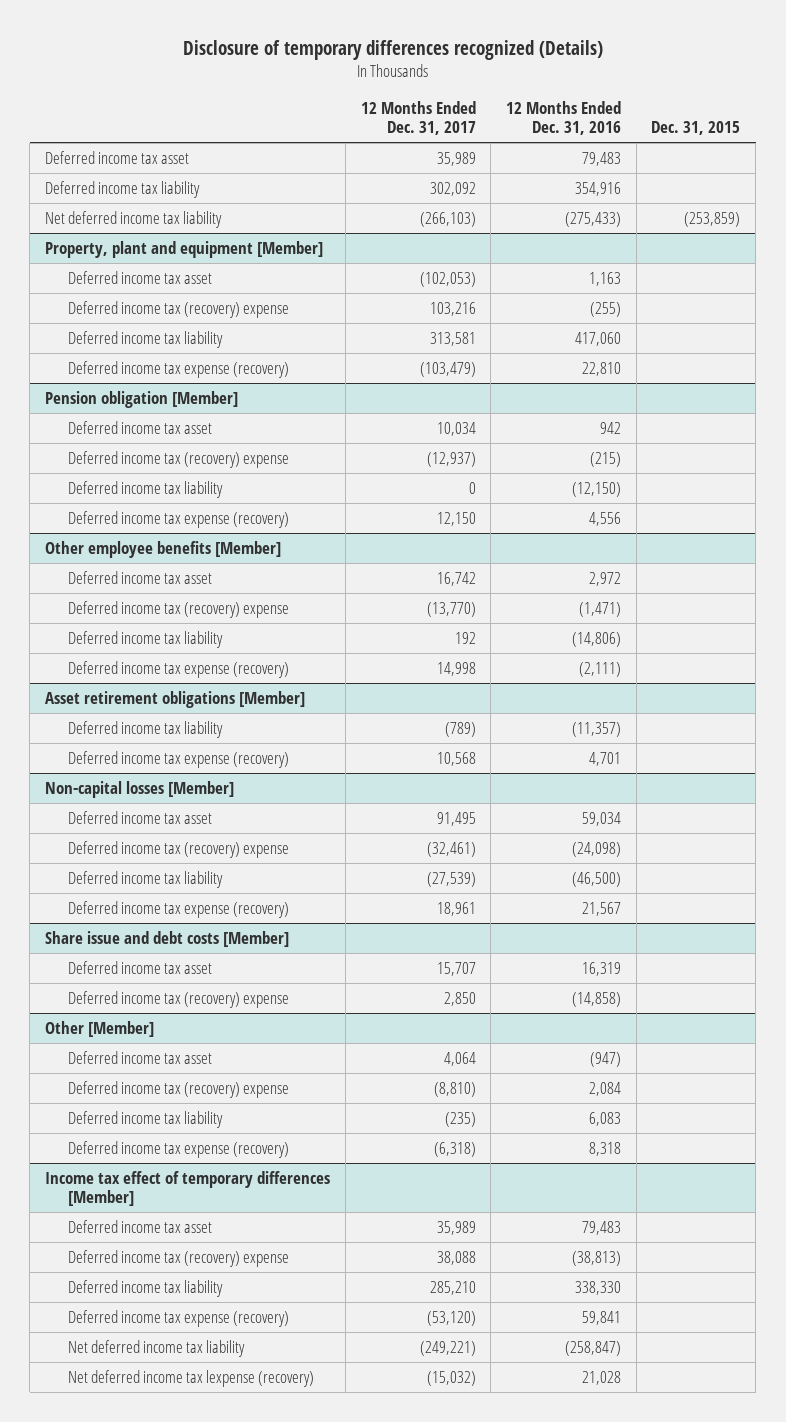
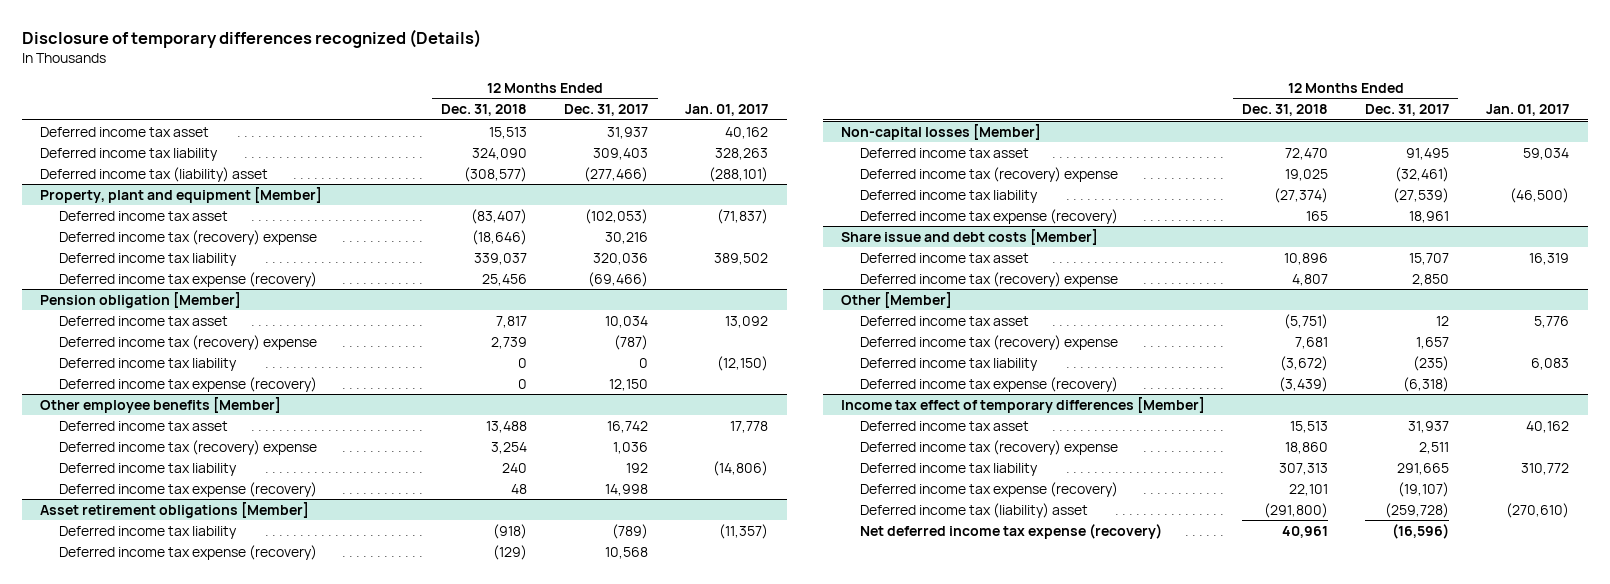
[505,101,621,136] 12 Months Ended Dec. 31, 2016 -> none
[651,121,741,136] Dec. 31, 2015 -> none
none -> [441,104,528,117] Dec. 31, 2018
none -> [685,104,769,117] Jan. 01, 2017
[436,151,476,166] 35,989 -> [607,126,649,139] 31,937
[429,181,476,196] 302,092 -> [593,147,649,160] 309,403
[45,210,223,228] Net deferred income tax liability -> [40,166,269,182] Deferred income tax (liability) asset
[419,211,476,227] (266,103) -> [584,166,649,182] (277,466)
[429,301,476,316] 103,216 -> [605,231,649,244] 30,216
[429,331,476,346] 313,581 -> [593,252,649,265] 320,036
[419,361,476,377] (103,479) -> [588,271,649,287] (69,466)
[426,451,476,467] (12,937) -> [614,334,649,350] (787)
[426,601,476,617] (13,770) -> [613,441,649,454] 1,036
[443,1051,476,1066] 4,064 -> [1436,315,1450,326] 12
[433,1081,476,1097] (8,810) -> [1416,336,1450,349] 1,657
[436,1220,476,1235] 35,989 -> [1408,420,1450,433] 31,937
[436,1250,476,1265] 38,088 -> [1419,441,1450,454] 2,511
[429,1280,476,1295] 285,210 -> [1397,462,1450,475] 291,665
[426,1310,476,1326] (53,120) -> [1398,481,1450,497] (19,107)
[68,1339,246,1357] Net deferred income tax liability -> [860,502,1089,518] Deferred income tax (liability) asset
[419,1340,476,1356] (249,221) -> [1385,502,1450,518] (259,728)
[68,1369,315,1387] Net deferred income tax lexpense (recovery) -> [860,523,1163,539] Net deferred income tax expense (recovery)
[426,1370,476,1386] (15,032) -> [1392,523,1450,539] (16,596)

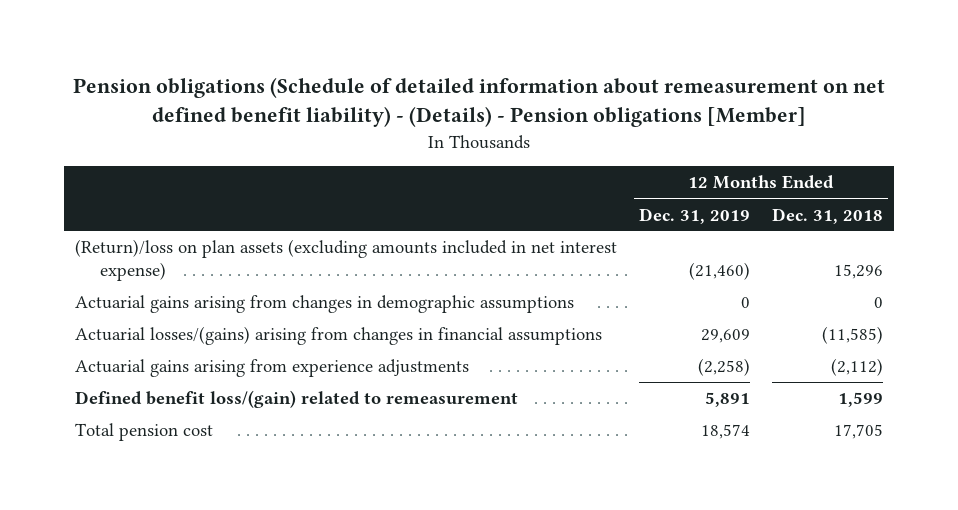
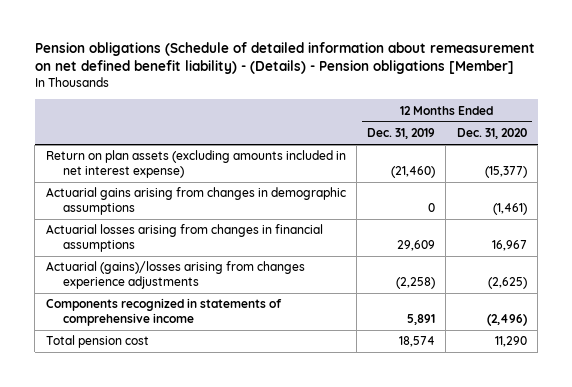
[771,207,883,224] Dec. 31, 2018 -> none
none -> [456,128,527,140] Dec. 31, 2020
[75,239,618,281] (Return)/loss on plan assets (excluding amounts included in net interest expense) -> [45,150,346,178] Return on plan assets (excluding amounts included in net interest expense)
[75,326,603,346] Actuarial losses/(gains) arising from changes in financial assumptions -> [45,224,323,252] Actuarial losses arising from changes in financial assumptions
[75,359,470,378] Actuarial gains arising from experience adjustments -> [45,261,305,289] Actuarial (gains)/losses arising from changes experience adjustments
[75,390,519,409] Defined benefit loss/(gain) related to remeasurement -> [45,298,282,326] Components recognized in statements of comprehensive income

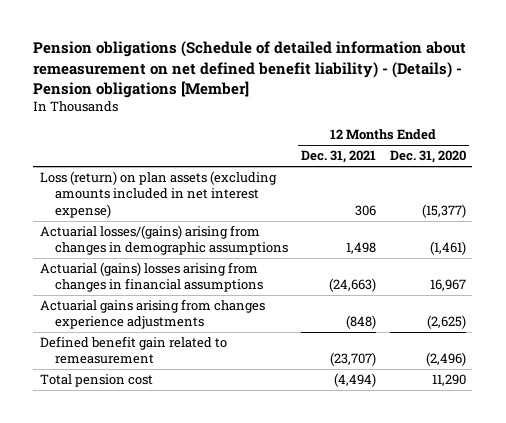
[367,128,436,140] Dec. 31, 2019 -> none
none -> [301,150,377,164] Dec. 31, 2021
[45,150,346,178] Return on plan assets (excluding amounts included in net interest expense) -> [39,171,277,218] Loss (return) on plan assets (excluding amounts included in net interest expense)
[45,187,346,215] Actuarial gains arising from changes in demographic assumptions -> [39,225,289,256] Actuarial losses/(gains) arising from changes in demographic assumptions
[45,224,323,252] Actuarial losses arising from changes in financial assumptions -> [39,262,264,293] Actuarial (gains) losses arising from changes in financial assumptions
[45,261,305,289] Actuarial (gains)/losses arising from changes experience adjustments -> [39,299,265,330] Actuarial gains arising from changes experience adjustments
[45,298,282,326] Components recognized in statements of comprehensive income -> [39,336,227,365] Defined benefit gain related to remeasurement

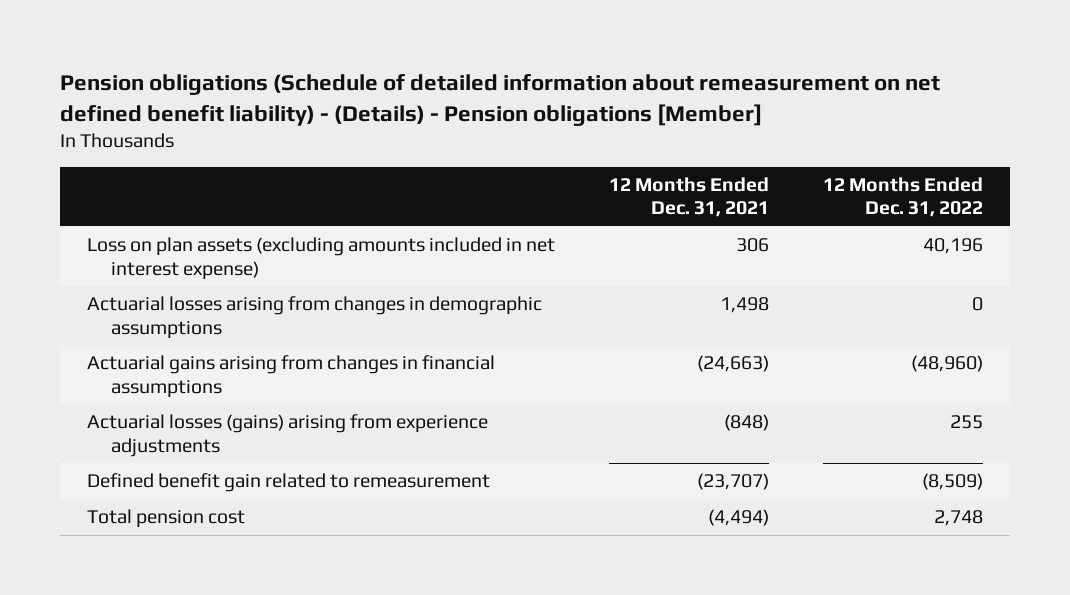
[389,150,466,164] Dec. 31, 2020 -> none
none -> [823,176,984,218] 12 Months Ended Dec. 31, 2022
[39,171,277,218] Loss (return) on plan assets (excluding amounts included in net interest expense) -> [86,237,555,280] Loss on plan assets (excluding amounts included in net interest expense)
[39,225,289,256] Actuarial losses/(gains) arising from changes in demographic assumptions -> [86,296,542,339] Actuarial losses arising from changes in demographic assumptions
[39,262,264,293] Actuarial (gains) losses arising from changes in financial assumptions -> [86,355,495,398] Actuarial gains arising from changes in financial assumptions
[39,299,265,330] Actuarial gains arising from changes experience adjustments -> [86,414,488,457] Actuarial losses (gains) arising from experience adjustments

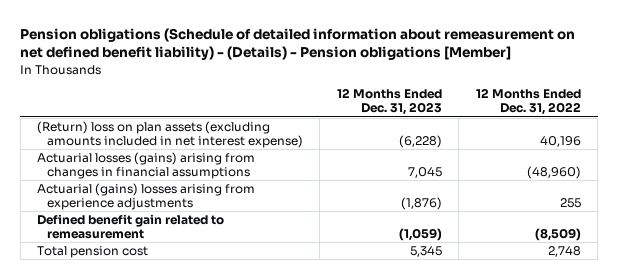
[609,176,770,218] 12 Months Ended Dec. 31, 2021 -> none
none -> [336,88,442,116] 12 Months Ended Dec. 31, 2023
[86,296,542,339] Actuarial losses arising from changes in demographic assumptions -> none
[86,237,555,280] Loss on plan assets (excluding amounts included in net interest expense) -> [37,120,303,148] (Return) loss on plan assets (excluding amounts included in net interest expense)
[86,355,495,398] Actuarial gains arising from changes in financial assumptions -> [37,151,256,179] Actuarial losses (gains) arising from changes in financial assumptions
[86,414,488,457] Actuarial losses (gains) arising from experience adjustments -> [37,182,256,210] Actuarial (gains) losses arising from experience adjustments

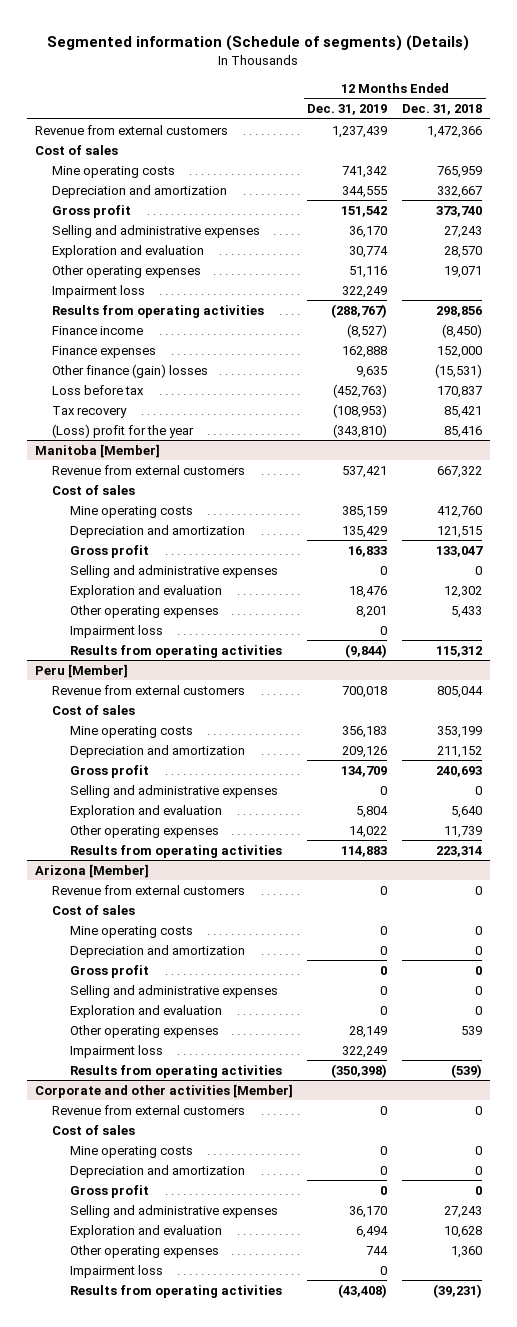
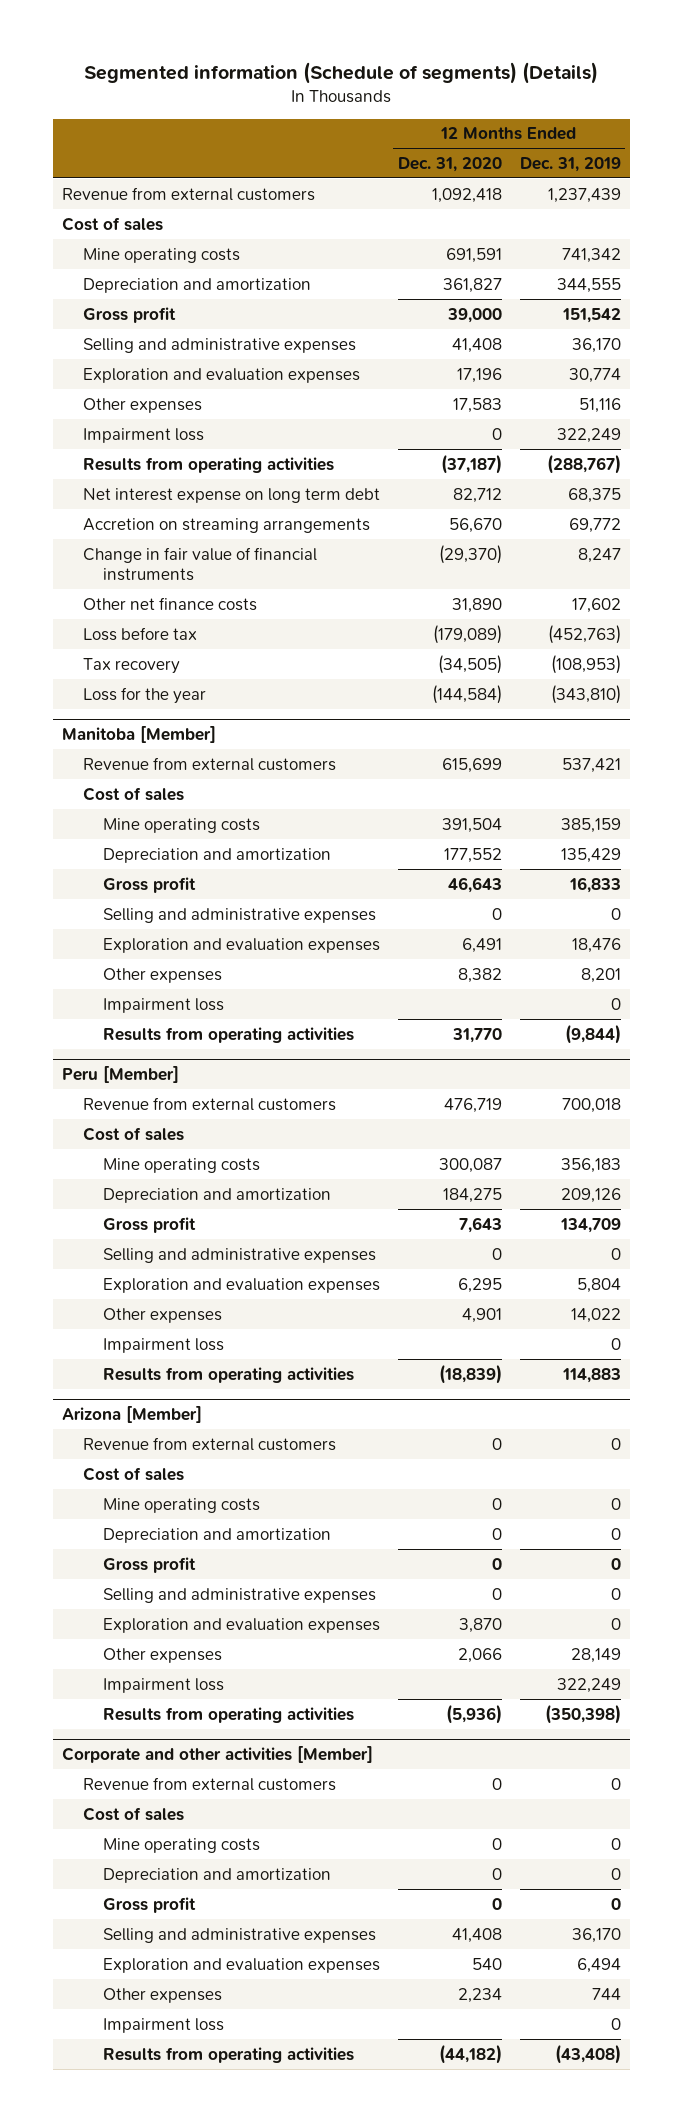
[402,104,483,116] Dec. 31, 2018 -> none
none -> [397,156,502,172] Dec. 31, 2020
[52,244,205,258] Exploration and evaluation -> [82,367,360,383] Exploration and evaluation expenses
[52,264,202,278] Other operating expenses -> [82,397,202,413] Other expenses
[52,325,144,335] Finance income -> none
[52,345,157,358] Finance expenses -> none
none -> [82,487,380,503] Net interest expense on long term debt
none -> [82,517,370,533] Accretion on streaming arrangements
none -> [82,546,317,581] Change in fair value of financial instruments
[52,363,209,378] Other finance (gain) losses -> [82,596,257,611] Other net finance costs
[356,365,388,378] 9,635 -> [571,597,621,613] 17,602
[52,423,195,438] (Loss) profit for the year -> [82,686,206,704] Loss for the year
[70,584,223,598] Exploration and evaluation -> [102,937,380,953] Exploration and evaluation expenses
[70,604,220,618] Other operating expenses -> [102,967,222,983] Other expenses
[70,804,223,818] Exploration and evaluation -> [102,1277,380,1293] Exploration and evaluation expenses
[70,824,220,838] Other operating expenses -> [102,1307,222,1323] Other expenses
none -> [102,1337,224,1353] Impairment loss
[70,1004,223,1018] Exploration and evaluation -> [102,1617,380,1633] Exploration and evaluation expenses
[70,1024,220,1038] Other operating expenses -> [102,1647,222,1663] Other expenses
[70,1224,223,1238] Exploration and evaluation -> [102,1957,380,1973] Exploration and evaluation expenses
[70,1244,220,1258] Other operating expenses -> [102,1987,222,2003] Other expenses

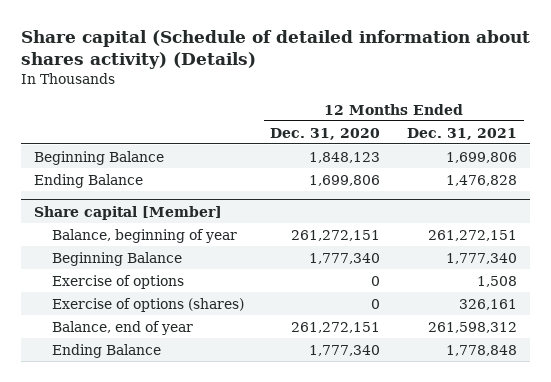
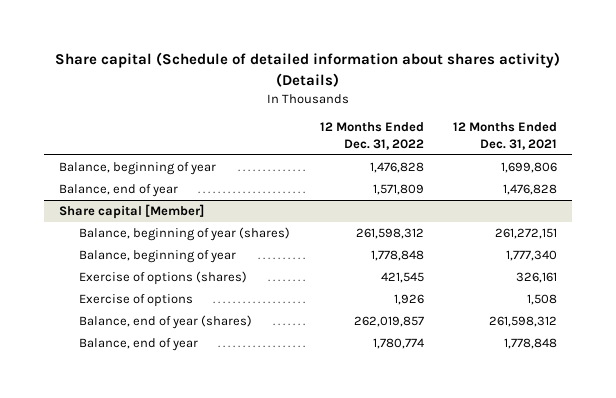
[270,127,381,140] Dec. 31, 2020 -> none
none -> [319,122,424,151] 12 Months Ended Dec. 31, 2022
[34,150,165,165] Beginning Balance -> [58,162,216,176] Balance, beginning of year
[34,173,144,188] Ending Balance -> [58,184,178,198] Balance, end of year
[51,251,182,266] Beginning Balance -> none
none -> [79,227,291,242] Balance, beginning of year (shares)
[428,229,518,241] 261,272,151 -> [506,250,558,262] 1,777,340
[51,343,161,358] Ending Balance -> none
[51,274,184,289] Exercise of options -> [79,294,194,308] Exercise of options
none -> [79,315,253,330] Balance, end of year (shares)
[428,321,518,333] 261,598,312 -> [504,338,558,350] 1,778,848

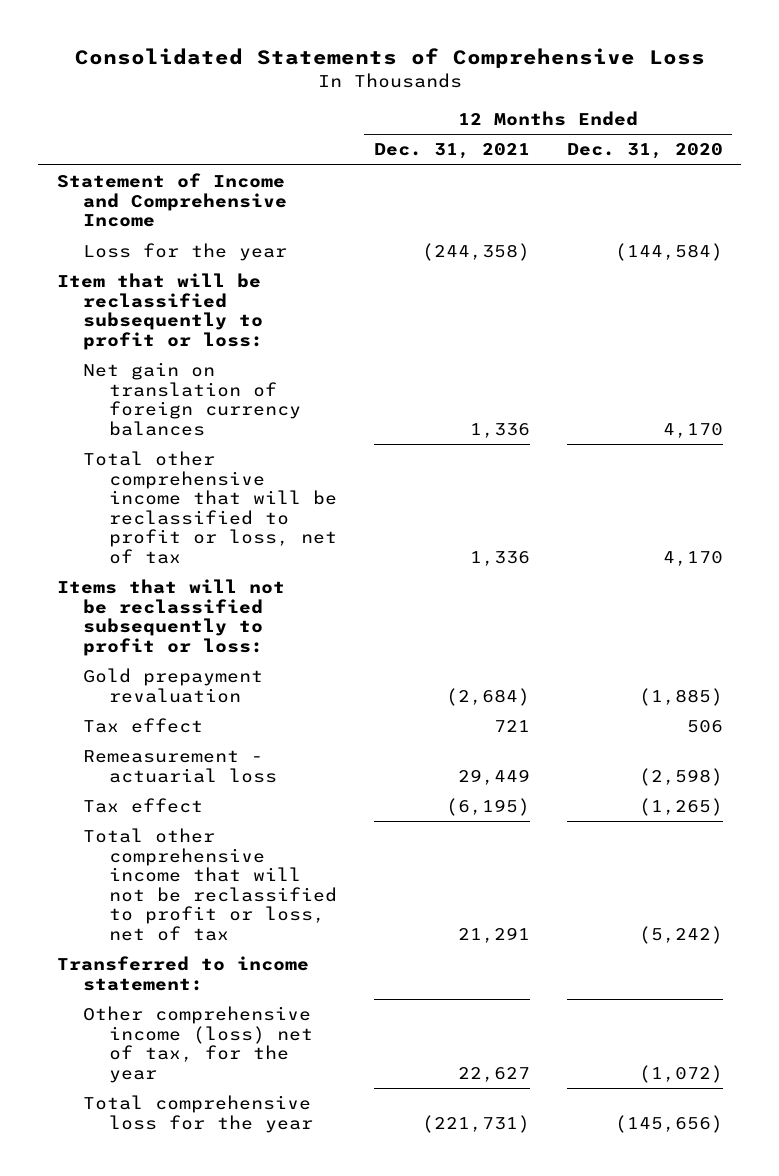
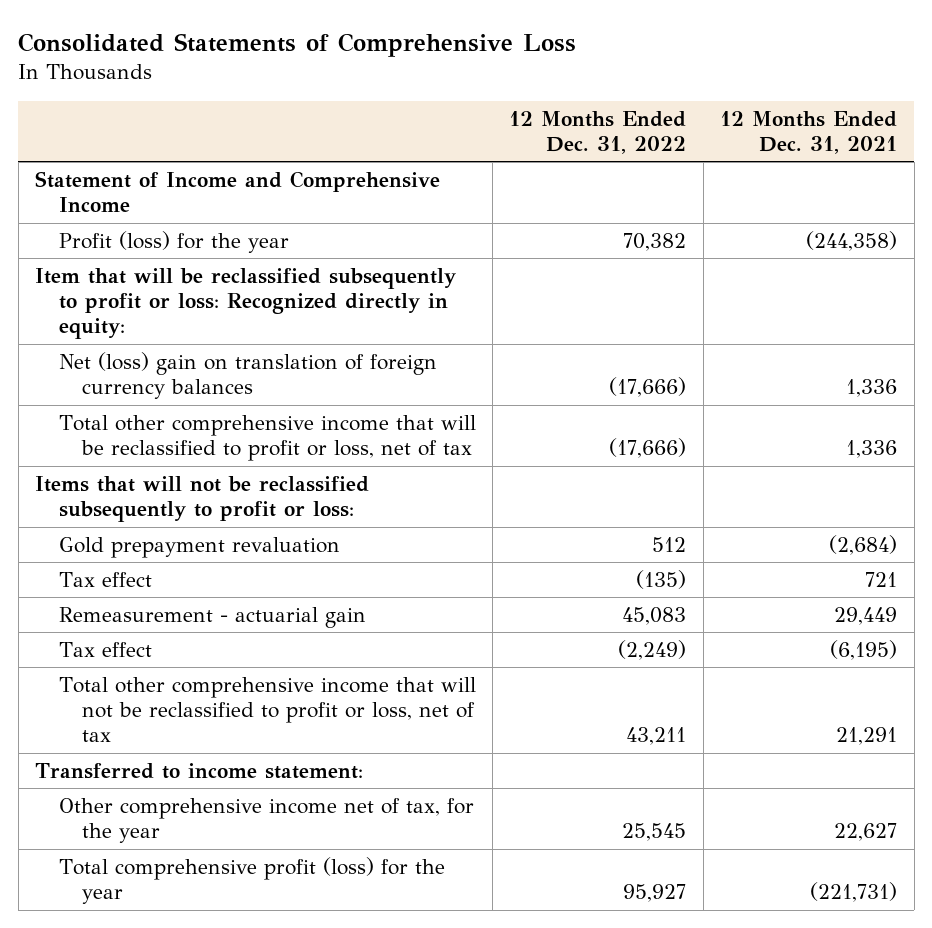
[566,143,723,160] Dec. 31, 2020 -> none
none -> [509,110,687,154] 12 Months Ended Dec. 31, 2022
[82,243,287,262] Loss for the year -> [58,231,289,254] Profit (loss) for the year
[56,273,263,350] Item that will be reclassified subsequently to profit or loss: -> [35,268,457,340] Item that will be reclassified subsequently to profit or loss: Recognized directly in equity:
[82,362,301,436] Net gain on translation of foreign currency balances -> [58,352,437,400] Net (loss) gain on translation of foreign currency balances
[82,750,277,783] Remeasurement - actuarial loss -> [58,607,366,629] Remeasurement - actuarial gain
[82,1006,313,1083] Other comprehensive income (loss) net of tax, for the year -> [58,798,474,844] Other comprehensive income net of tax, for the year
[82,1095,313,1133] Total comprehensive loss for the year -> [58,857,445,905] Total comprehensive profit (loss) for the year

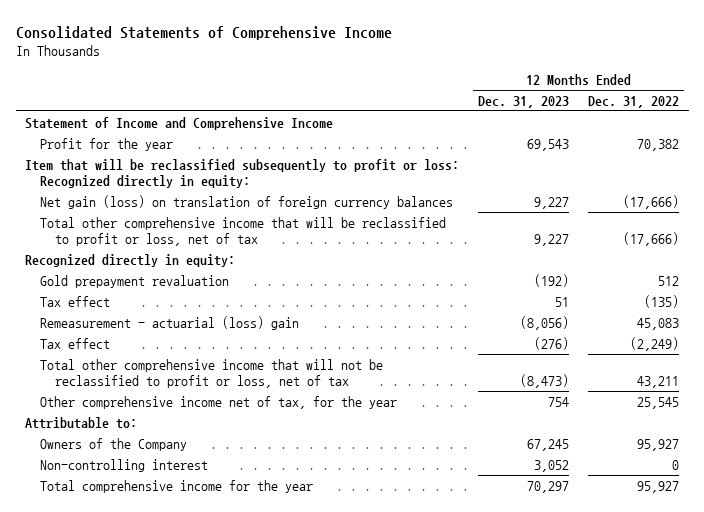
[18,32,577,57] Consolidated Statements of Comprehensive Loss -> [15,25,392,40] Consolidated Statements of Comprehensive Income
[720,110,898,154] 12 Months Ended Dec. 31, 2021 -> none
none -> [478,95,570,108] Dec. 31, 2023
[58,231,289,254] Profit (loss) for the year -> [39,137,173,151] Profit for the year
[58,352,437,400] Net (loss) gain on translation of foreign currency balances -> [39,194,453,209] Net gain (loss) on translation of foreign currency balances
[35,476,370,523] Items that will not be reclassified subsequently to profit or loss: -> [25,253,236,267] Recognized directly in equity:
[58,607,366,629] Remeasurement - actuarial gain -> [39,315,299,330] Remeasurement - actuarial (loss) gain
[35,763,364,780] Transferred to income statement: -> none
none -> [25,416,138,429] Attributable to:
none -> [39,437,187,451] Owners of the Company
none -> [39,458,208,472] Non-controlling interest
[58,857,445,905] Total comprehensive profit (loss) for the year -> [39,479,313,493] Total comprehensive income for the year

